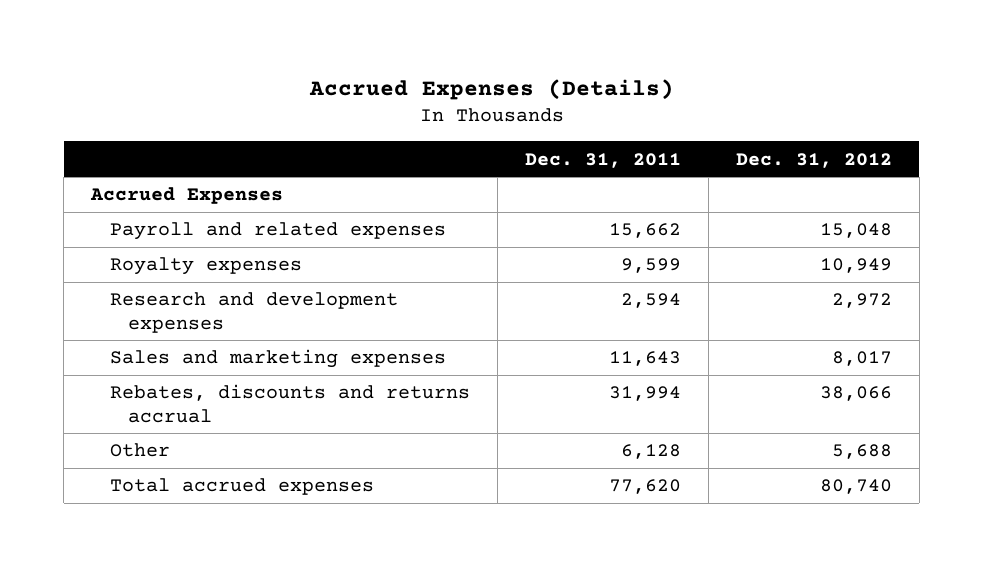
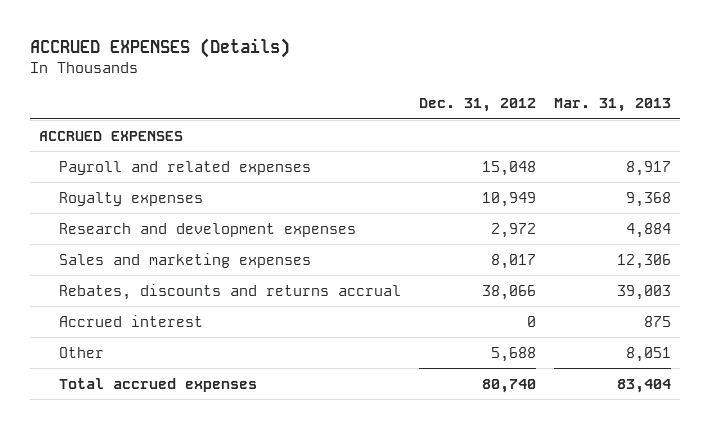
[308,78,674,100] Accrued Expenses (Details) -> [29,37,290,58] ACCRUED EXPENSES (Details)
[524,152,681,168] Dec. 31, 2011 -> none
none -> [553,98,671,113] Mar. 31, 2013
[90,187,284,205] Accrued Expenses -> [38,130,183,141] ACCRUED EXPENSES
none -> [59,314,204,327] Accrued interest

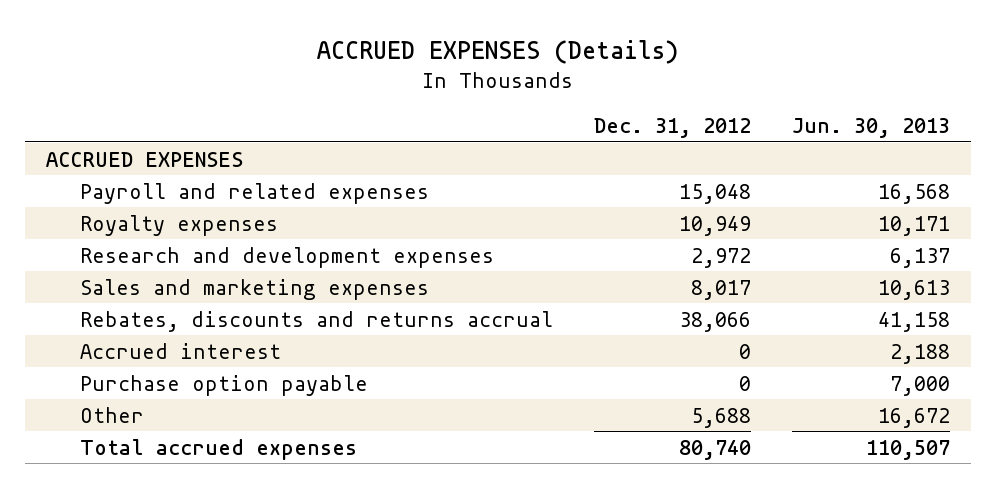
[553,98,671,113] Mar. 31, 2013 -> none
none -> [792,117,951,138] Jun. 30, 2013
none -> [79,374,368,396] Purchase option payable

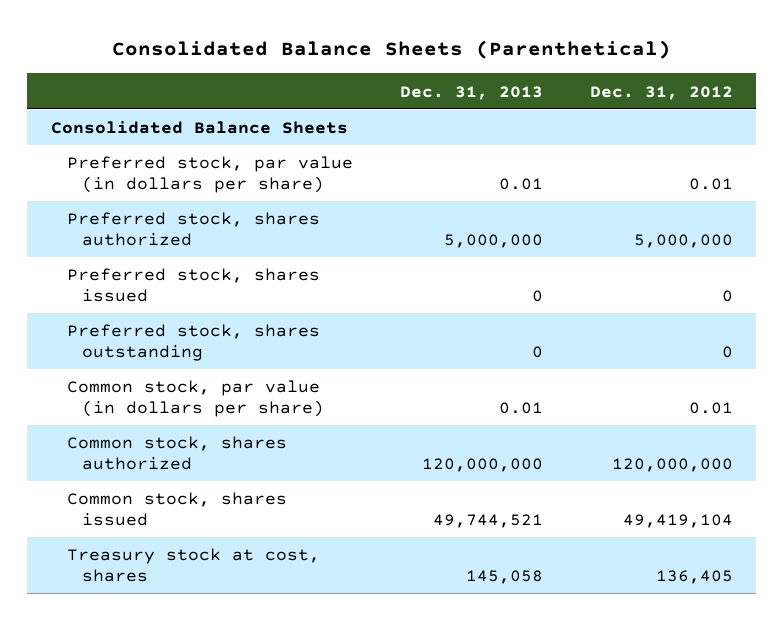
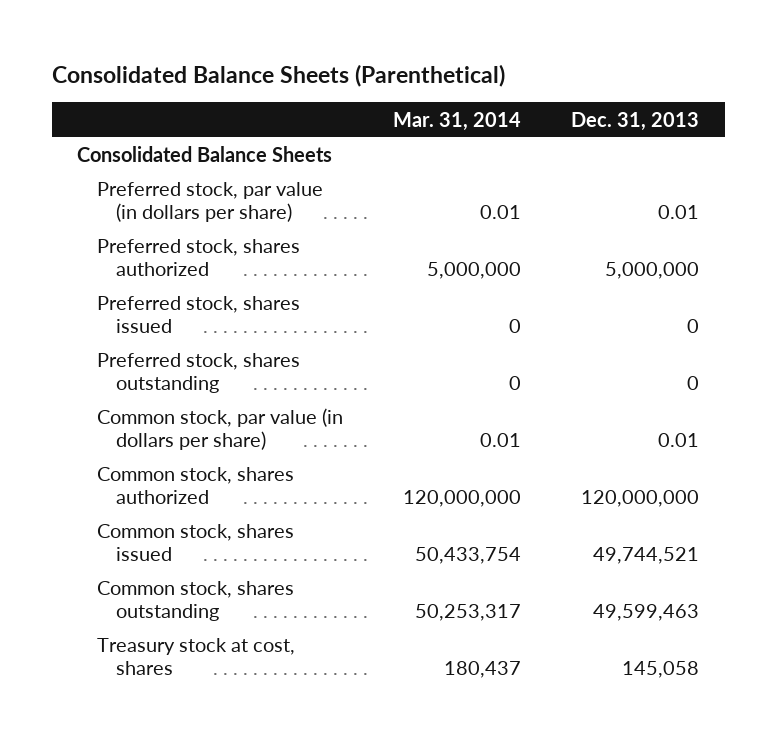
[589,85,733,100] Dec. 31, 2012 -> none
none -> [393,111,522,131] Mar. 31, 2014
none -> [96,581,294,622] Common stock, shares outstanding

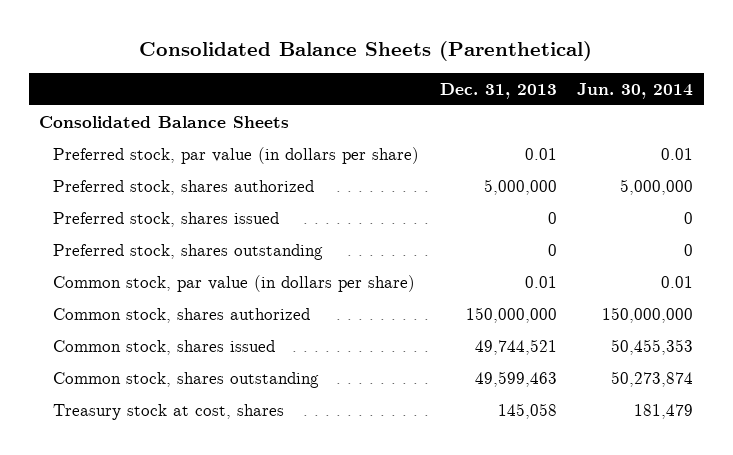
[393,111,522,131] Mar. 31, 2014 -> none
none -> [577,82,694,99] Jun. 30, 2014
[581,490,700,508] 120,000,000 -> [465,306,557,323] 150,000,000

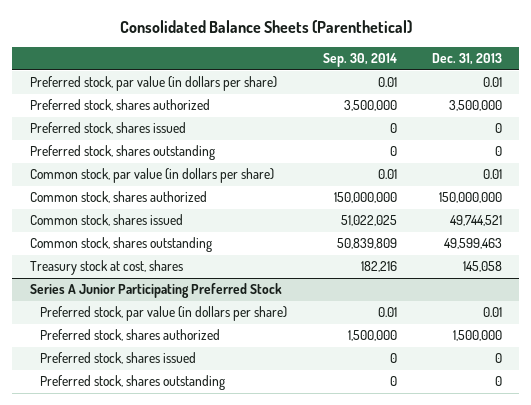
[577,82,694,99] Jun. 30, 2014 -> none
none -> [322,53,397,68] Sep. 30, 2014
[39,115,290,128] Consolidated Balance Sheets -> none
[483,178,557,195] 5,000,000 -> [448,100,502,112] 3,500,000
none -> [29,283,282,299] Series A Junior Participating Preferred Stock
none -> [40,306,288,322] Preferred stock, par value (in dollars per share)
none -> [40,329,221,342] Preferred stock, shares authorized
none -> [40,352,197,365] Preferred stock, shares issued
none -> [40,375,226,391] Preferred stock, shares outstanding

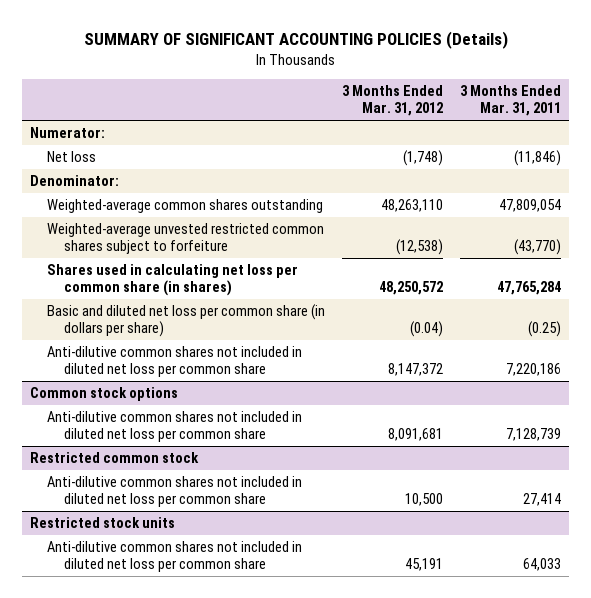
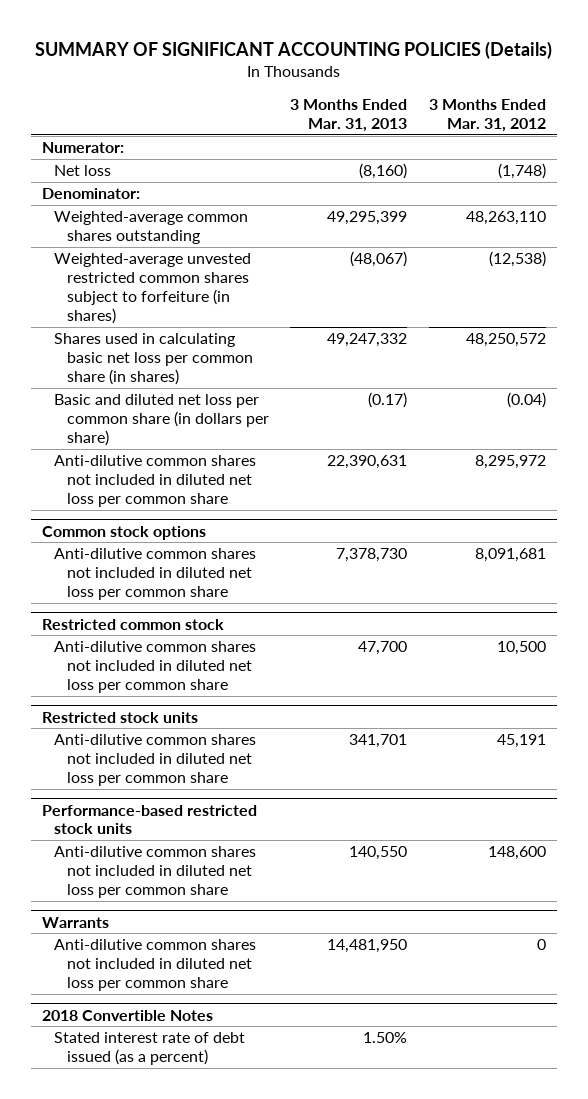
[459,85,561,117] 3 Months Ended Mar. 31, 2011 -> none
none -> [290,99,408,132] 3 Months Ended Mar. 31, 2013
[47,223,325,255] Weighted-average unvested restricted common shares subject to forfeiture -> [54,253,252,324] Weighted-average unvested restricted common shares subject to forfeiture (in shares)
[47,264,299,297] Shares used in calculating net loss per common share (in shares) -> [54,333,253,385] Shares used in calculating basic net loss per common share (in shares)
[388,363,444,377] 8,147,372 -> [474,455,546,470] 8,295,972
none -> [41,804,257,835] Performance-based restricted stock units
none -> [54,846,257,898] Anti-dilutive common shares not included in diluted net loss per common share
none -> [41,916,109,928] Warrants
none -> [54,939,257,991] Anti-dilutive common shares not included in diluted net loss per common share
none -> [41,1009,213,1021] 2018 Convertible Notes
none -> [54,1032,246,1066] Stated interest rate of debt issued (as a percent)

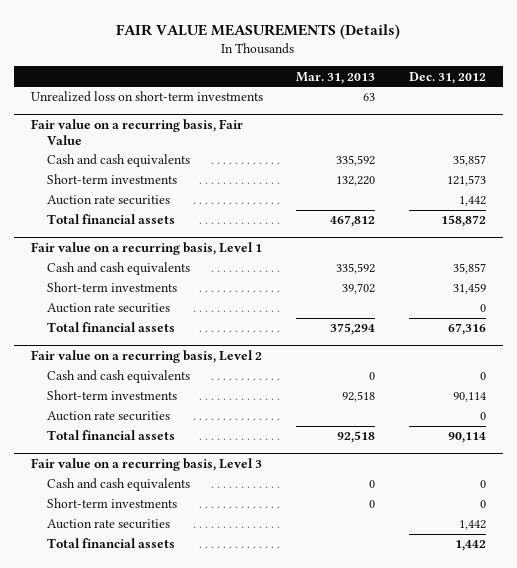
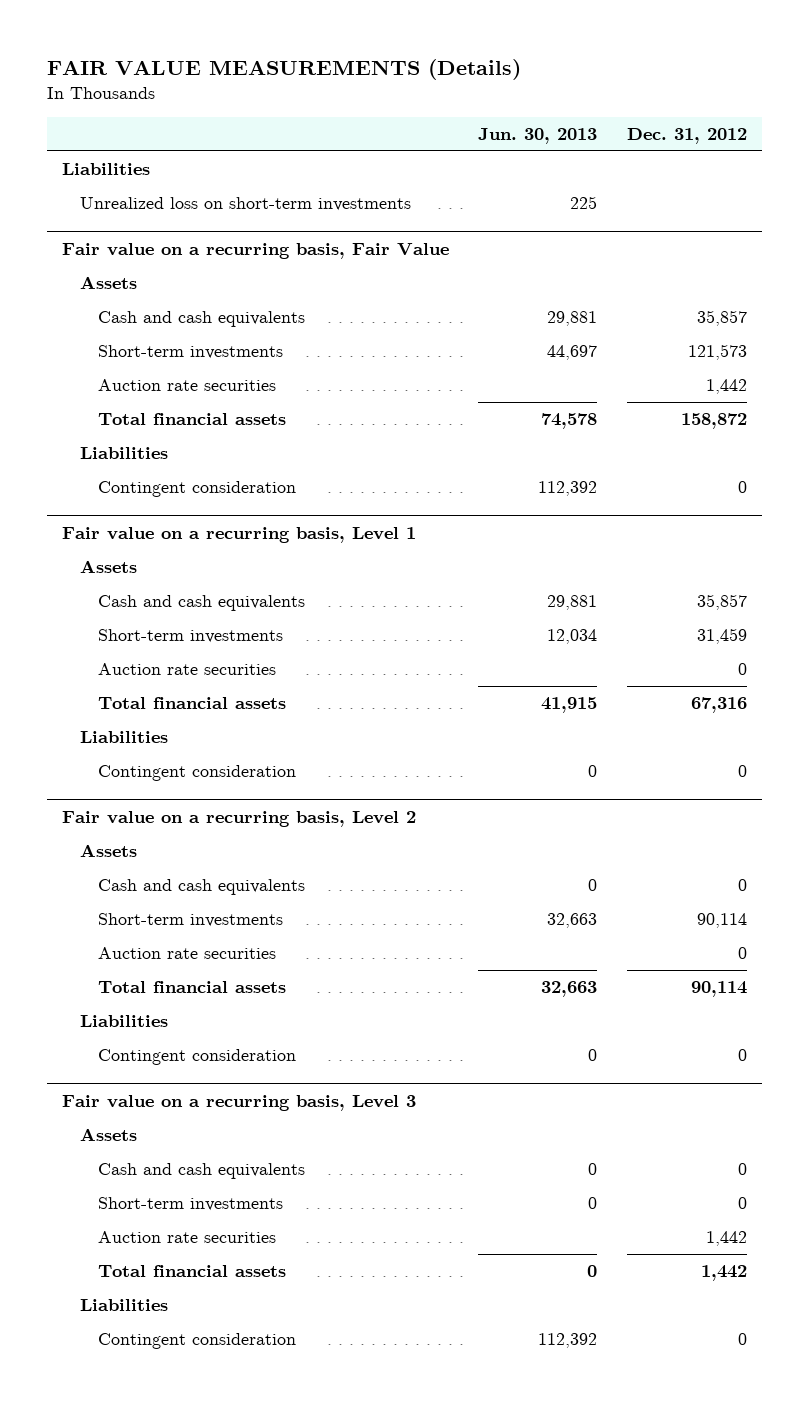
[296,71,376,84] Mar. 31, 2013 -> none
none -> [478,127,598,144] Jun. 30, 2013
none -> [61,163,150,176] Liabilities
none -> [79,276,137,290] Assets
none -> [79,447,168,460] Liabilities
none -> [97,481,296,498] Contingent consideration
none -> [79,560,137,574] Assets
none -> [79,731,168,744] Liabilities
none -> [97,765,296,782] Contingent consideration
none -> [79,844,137,858] Assets
none -> [79,1015,168,1028] Liabilities
none -> [97,1049,296,1066] Contingent consideration
none -> [79,1128,137,1142] Assets
none -> [79,1299,168,1312] Liabilities
none -> [97,1333,296,1350] Contingent consideration

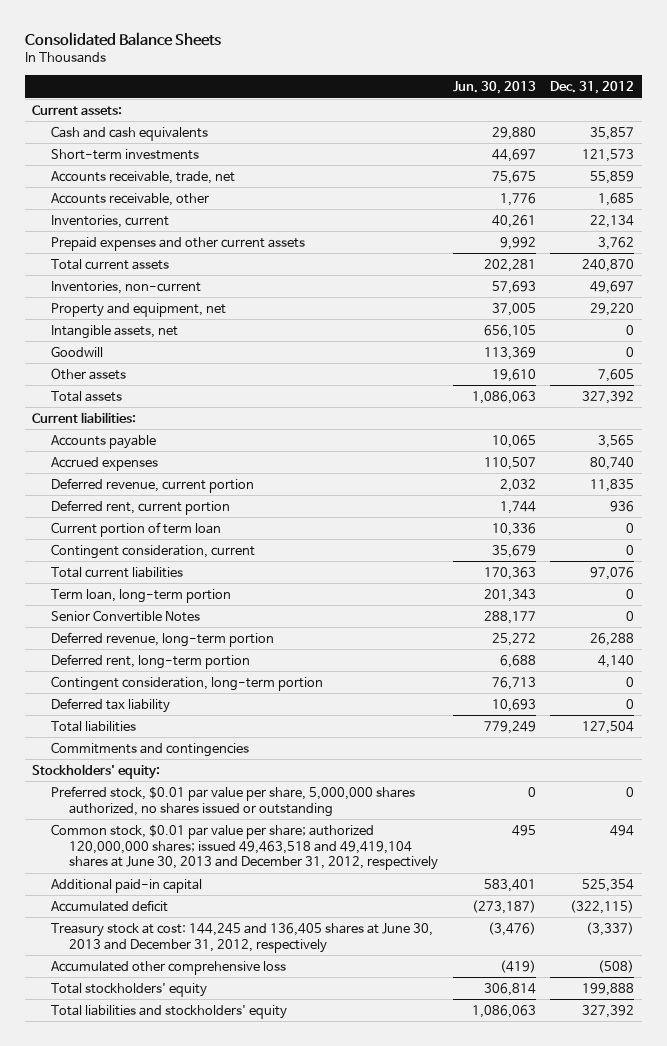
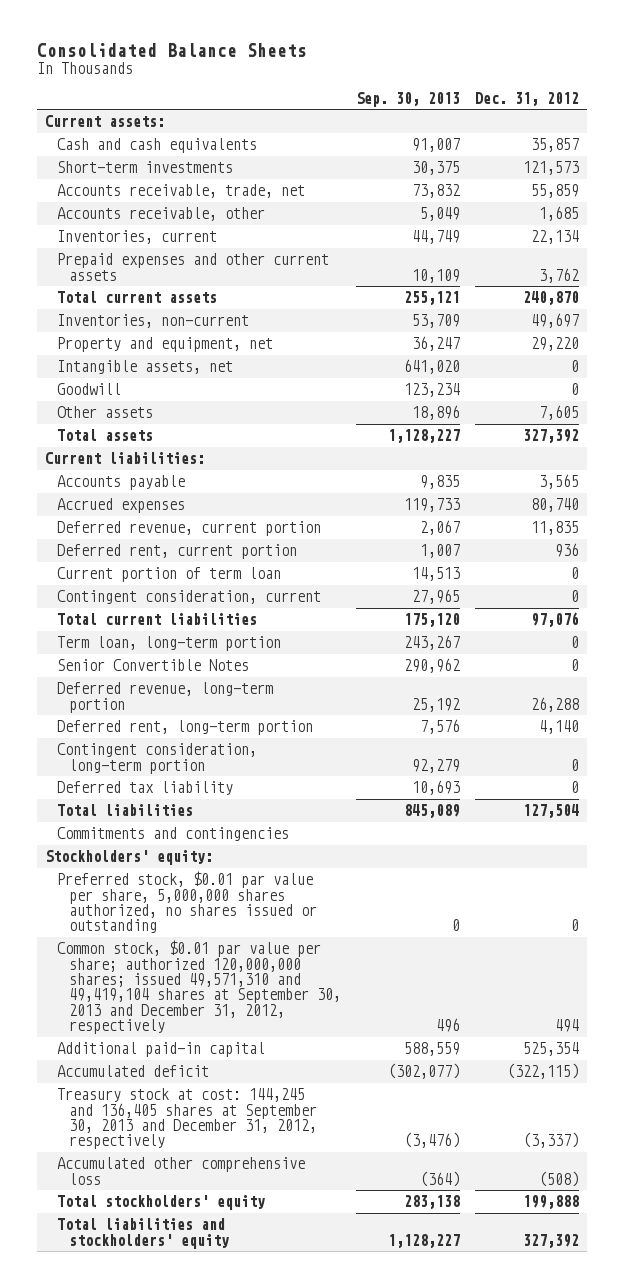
[452,81,536,95] Jun. 30, 2013 -> none
none -> [355,91,460,107] Sep. 30, 2013
[50,823,438,871] Common stock, $0.01 par value per share; authorized 120,000,000 shares; issued 49,463,518 and 49,419,104 shares at June 30, 2013 and December 31, 2012, respectively -> [56,940,341,1035] Common stock, $0.01 par value per share; authorized 120,000,000 shares; issued 49,571,310 and 49,419,104 shares at September 30, 2013 and December 31, 2012, respectively
[50,922,433,953] Treasury stock at cost: 144,245 and 136,405 shares at June 30, 2013 and December 31, 2012, respectively -> [56,1088,317,1150] Treasury stock at cost: 144,245 and 136,405 shares at September 30, 2013 and December 31, 2012, respectively

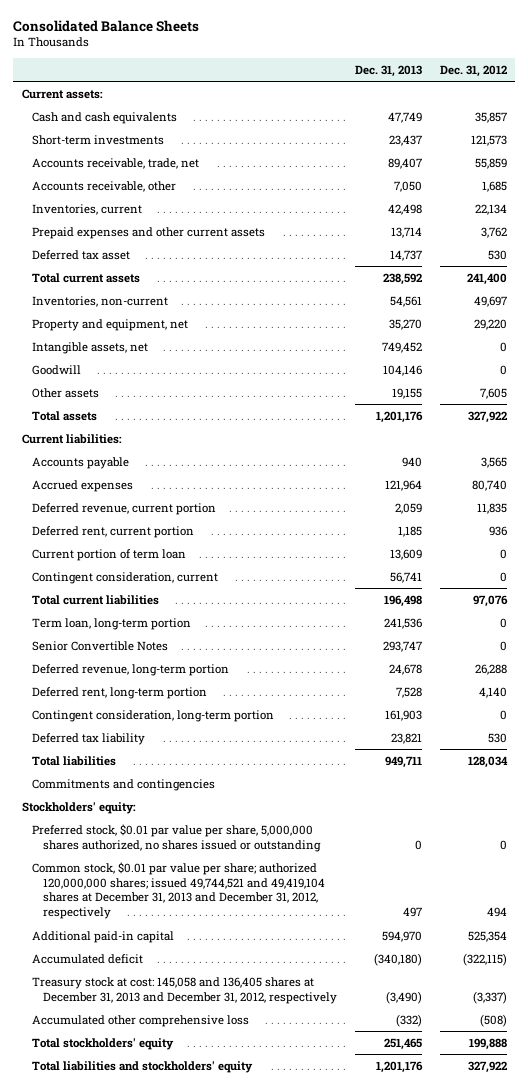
[355,91,460,107] Sep. 30, 2013 -> none
none -> [354,64,422,77] Dec. 31, 2013
none -> [32,249,131,260] Deferred tax asset
[523,291,580,306] 240,870 -> [466,272,507,285] 241,400
[523,429,580,444] 327,392 -> [467,410,507,423] 327,922
[571,781,580,794] 0 -> [487,732,507,743] 530
[523,804,580,819] 127,504 -> [467,755,508,768] 128,034
[56,940,341,1035] Common stock, $0.01 par value per share; authorized 120,000,000 shares; issued 49,571,310 and 49,419,104 shares at September 30, 2013 and December 31, 2012, respectively -> [32,861,326,920] Common stock, $0.01 par value per share; authorized 120,000,000 shares; issued 49,744,521 and 49,419,104 shares at December 31, 2013 and December 31, 2012, respectively
[56,1088,317,1150] Treasury stock at cost: 144,245 and 136,405 shares at September 30, 2013 and December 31, 2012, respectively -> [32,976,338,1004] Treasury stock at cost: 145,058 and 136,405 shares at December 31, 2013 and December 31, 2012, respectively
[523,1233,580,1248] 327,392 -> [467,1060,507,1073] 327,922

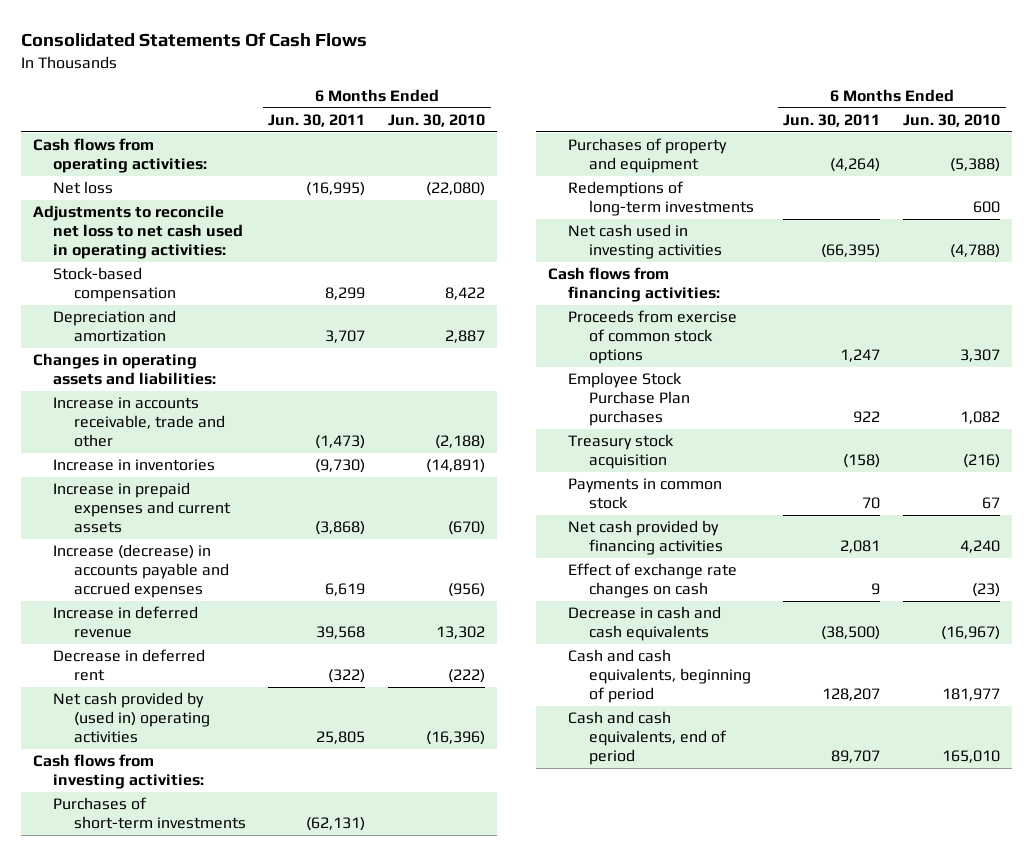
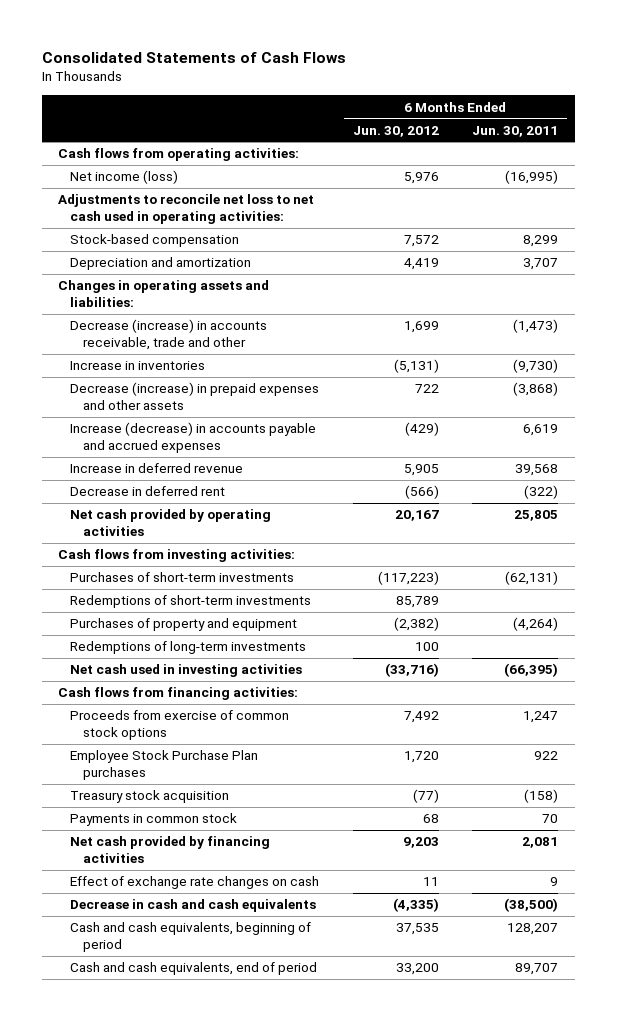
[21,32,368,48] Consolidated Statements Of Cash Flows -> [41,51,346,63] Consolidated Statements of Cash Flows
[388,113,486,127] Jun. 30, 2010 -> none
none -> [352,125,439,137] Jun. 30, 2012
[53,181,114,195] Net loss -> [70,170,179,185] Net income (loss)
[53,397,225,447] Increase in accounts receivable, trade and other -> [70,319,268,351] Decrease (increase) in accounts receivable, trade and other
[53,482,231,533] Increase in prepaid expenses and current assets -> [70,382,320,411] Decrease (increase) in prepaid expenses and other assets
[53,692,210,743] Net cash provided by (used in) operating activities -> [70,509,272,537] Net cash provided by operating activities
none -> [70,595,312,609] Redemptions of short-term investments

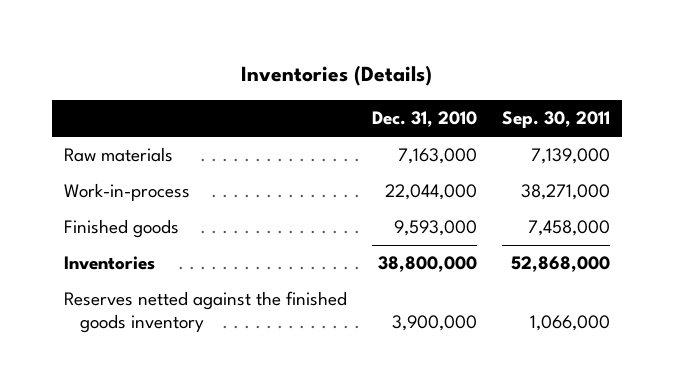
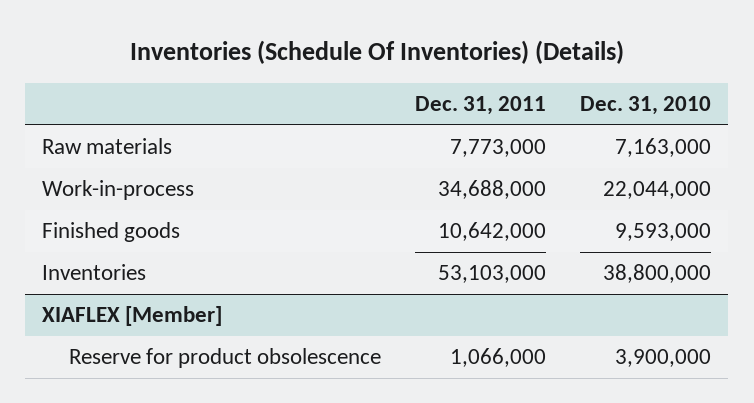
[241,65,433,87] Inventories (Details) -> [129,40,624,65] Inventories (Schedule Of Inventories) (Details)
[501,111,610,129] Sep. 30, 2011 -> none
none -> [415,96,547,116] Dec. 31, 2011
none -> [42,306,223,327] XIAFLEX [Member]
[64,291,348,333] Reserves netted against the finished goods inventory -> [69,348,382,369] Reserve for product obsolescence

